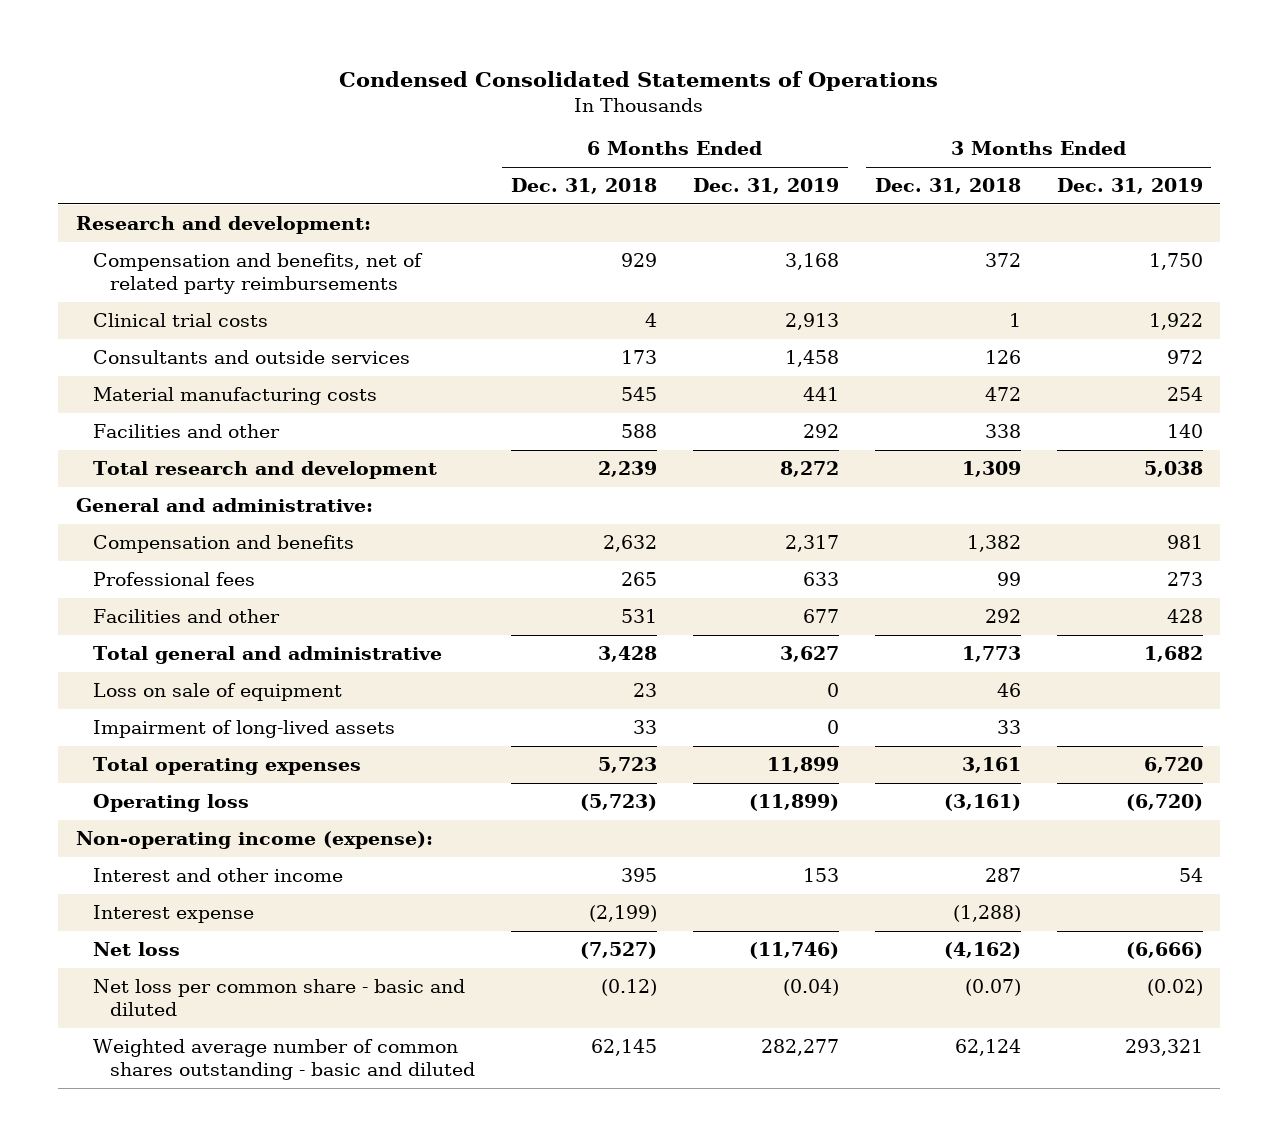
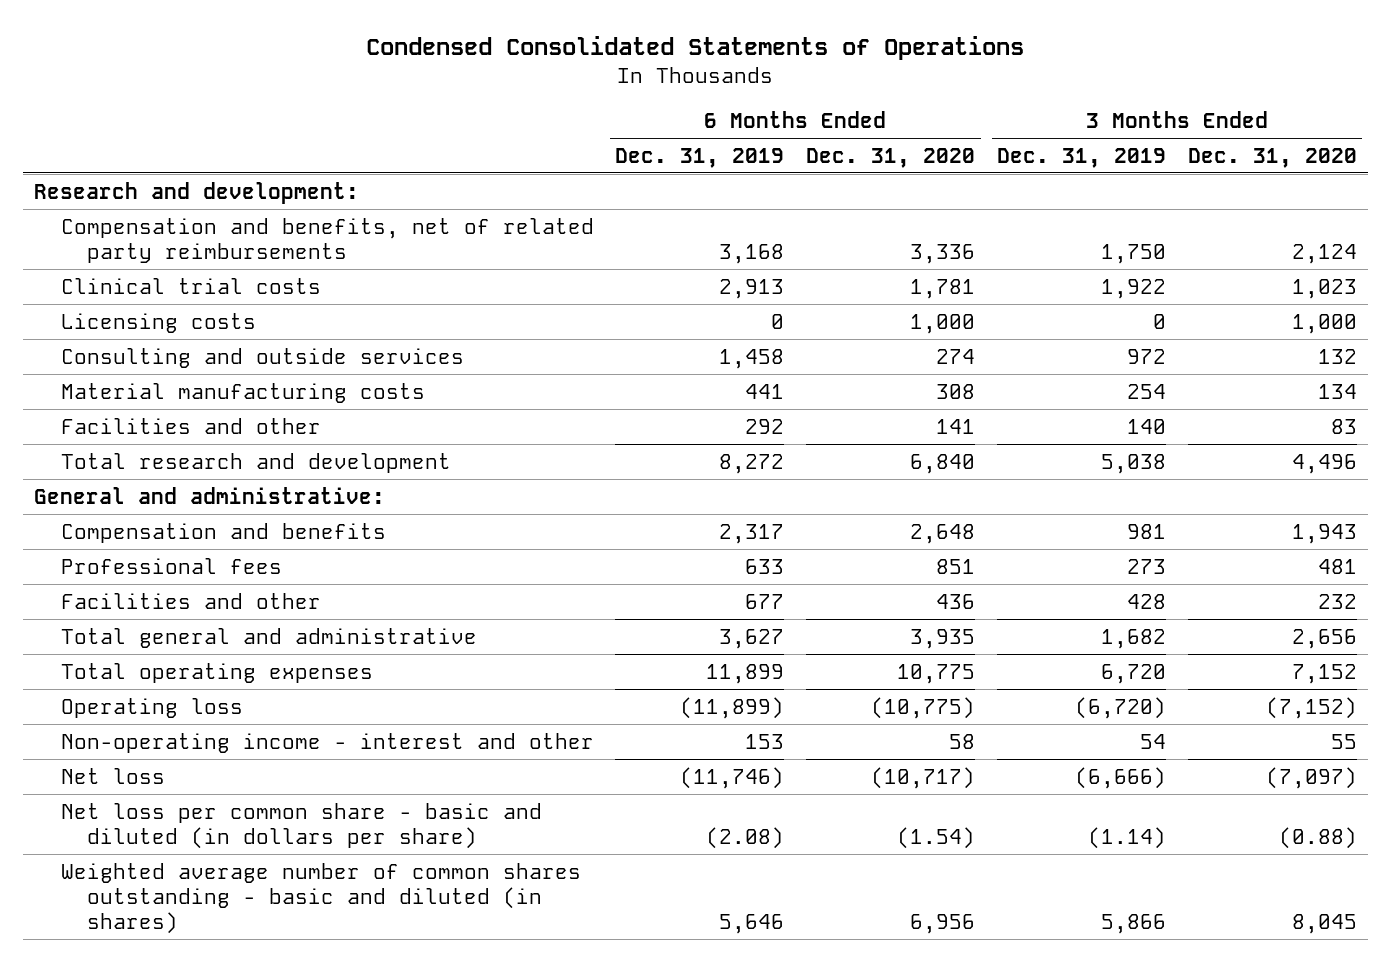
[511,178,658,195] Dec. 31, 2018 -> none
[874,178,1021,195] Dec. 31, 2018 -> none
none -> [806,147,976,168] Dec. 31, 2020
none -> [1187,147,1357,168] Dec. 31, 2020
none -> [60,312,256,333] Licensing costs
[93,350,411,365] Consultants and outside services -> [60,347,464,368] Consulting and outside services
[93,683,343,702] Loss on sale of equipment -> none
[93,720,396,739] Impairment of long-lived assets -> none
[75,831,433,850] Non-operating income (expense): -> none
[93,905,255,924] Interest expense -> none
[93,868,344,883] Interest and other income -> [60,732,594,753] Non-operating income - interest and other
[93,979,466,1017] Net loss per common share - basic and diluted -> [60,802,542,849] Net loss per common share - basic and diluted (in dollars per share)
[783,979,840,997] (0.04) -> [706,826,785,849] (2.08)
[1146,979,1203,997] (0.02) -> [1088,826,1167,849] (1.14)
[93,1039,476,1081] Weighted average number of common shares outstanding - basic and diluted -> [60,862,581,935] Weighted average number of common shares outstanding - basic and diluted (in shares)
[761,1039,840,1057] 282,277 -> [719,914,785,935] 5,646
[1124,1039,1203,1057] 293,321 -> [1101,914,1167,935] 5,866

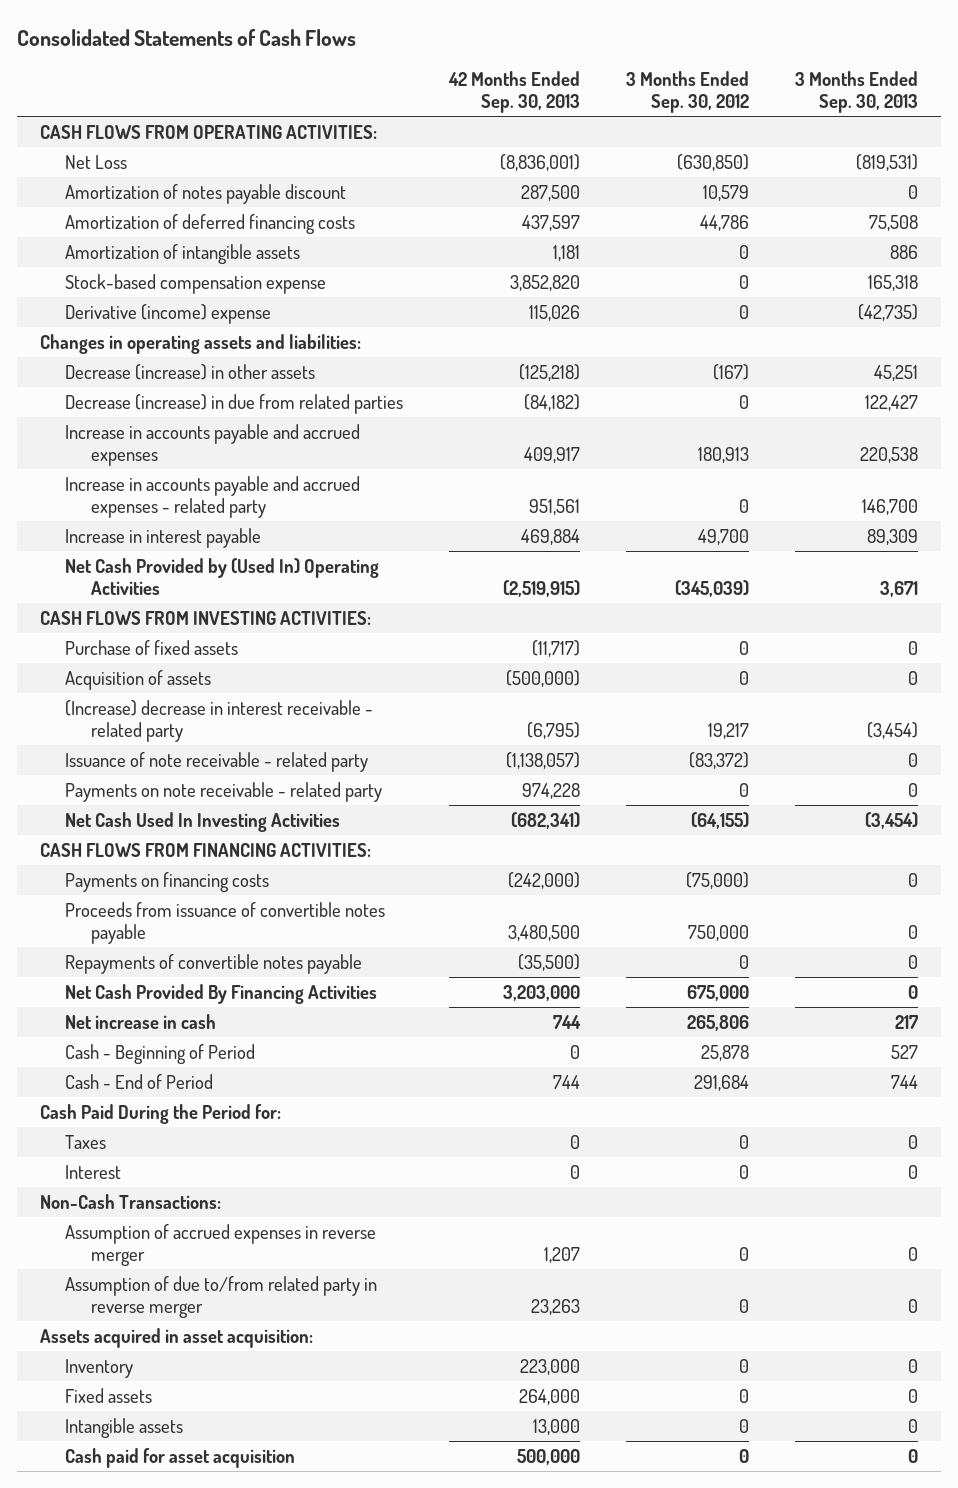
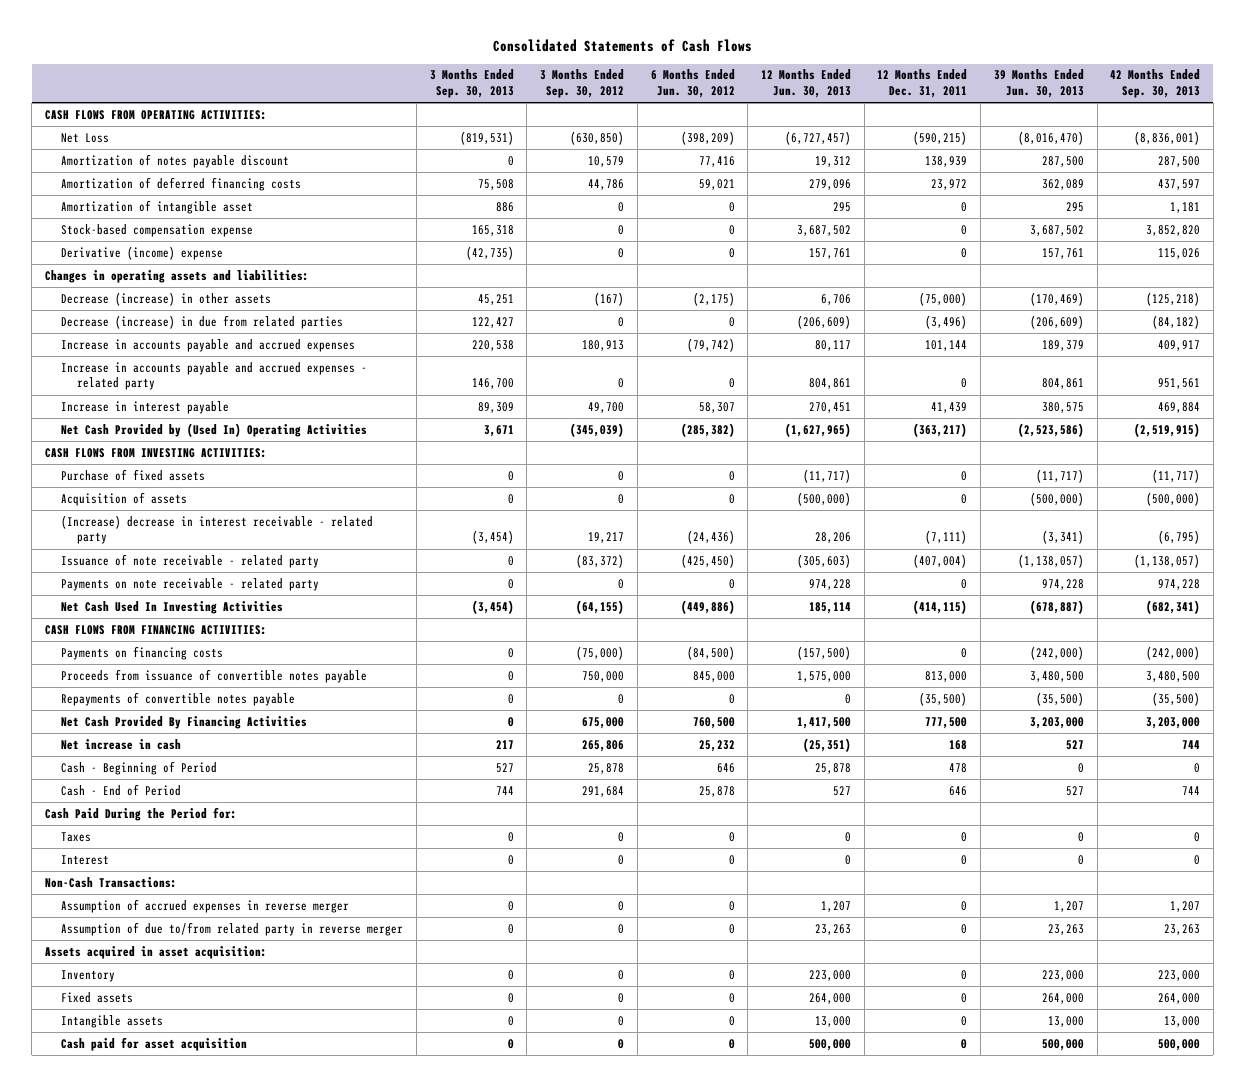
none -> [650,69,735,99] 6 Months Ended Jun. 30, 2012
none -> [761,69,852,99] 12 Months Ended Jun. 30, 2013
none -> [877,69,968,99] 12 Months Ended Dec. 31, 2011
none -> [993,69,1084,99] 39 Months Ended Jun. 30, 2013
[65,243,301,264] Amortization of intangible assets -> [61,199,254,214] Amortization of intangible asset

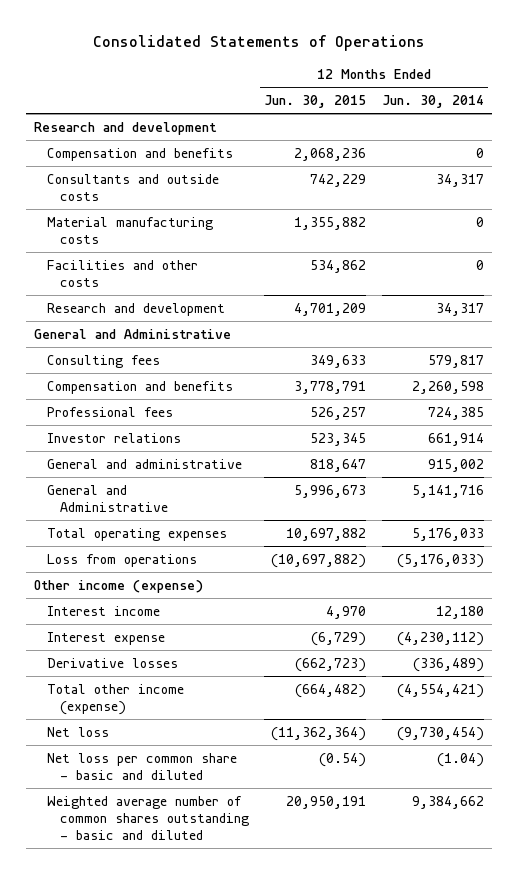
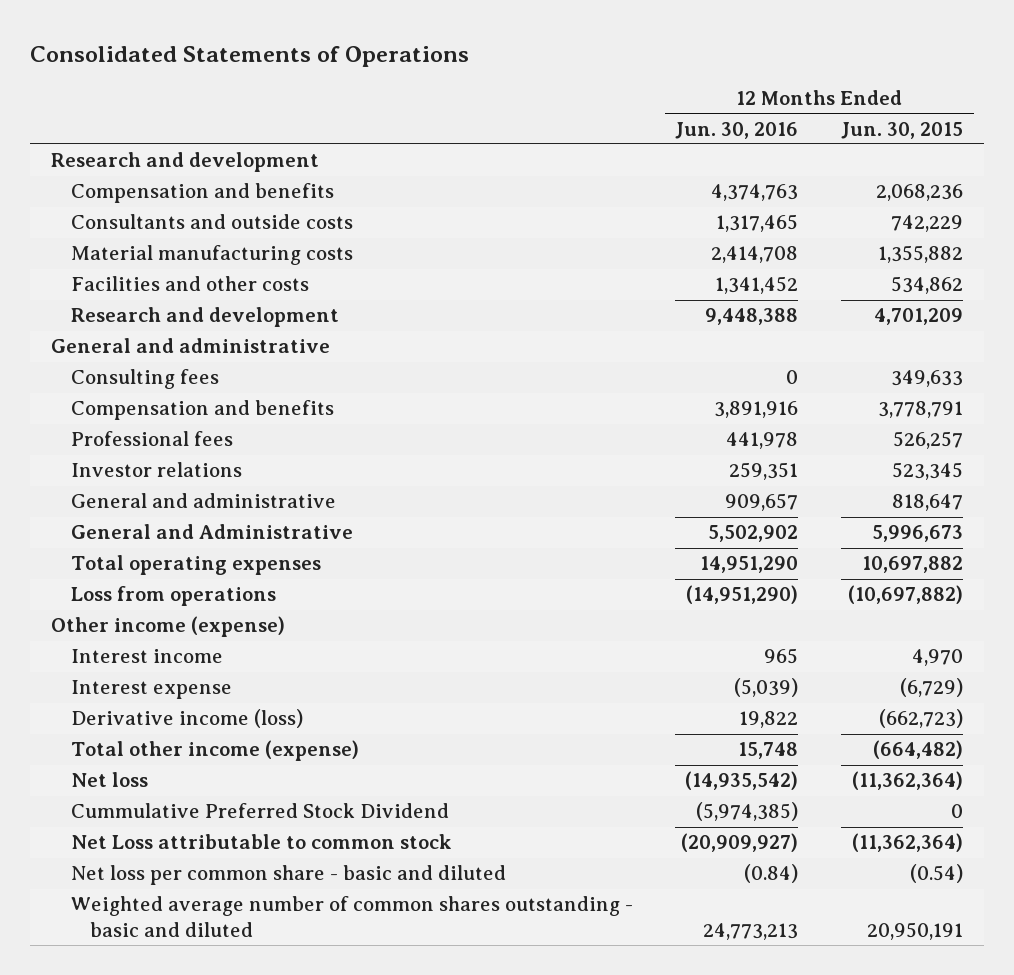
[381,94,484,108] Jun. 30, 2014 -> none
none -> [675,121,799,139] Jun. 30, 2016
[33,328,231,339] General and Administrative -> [51,338,331,354] General and administrative
[46,657,178,668] Derivative losses -> [70,709,303,729] Derivative income (loss)
none -> [70,803,449,819] Cummulative Preferred Stock Dividend
none -> [70,834,452,850] Net Loss attributable to common stock

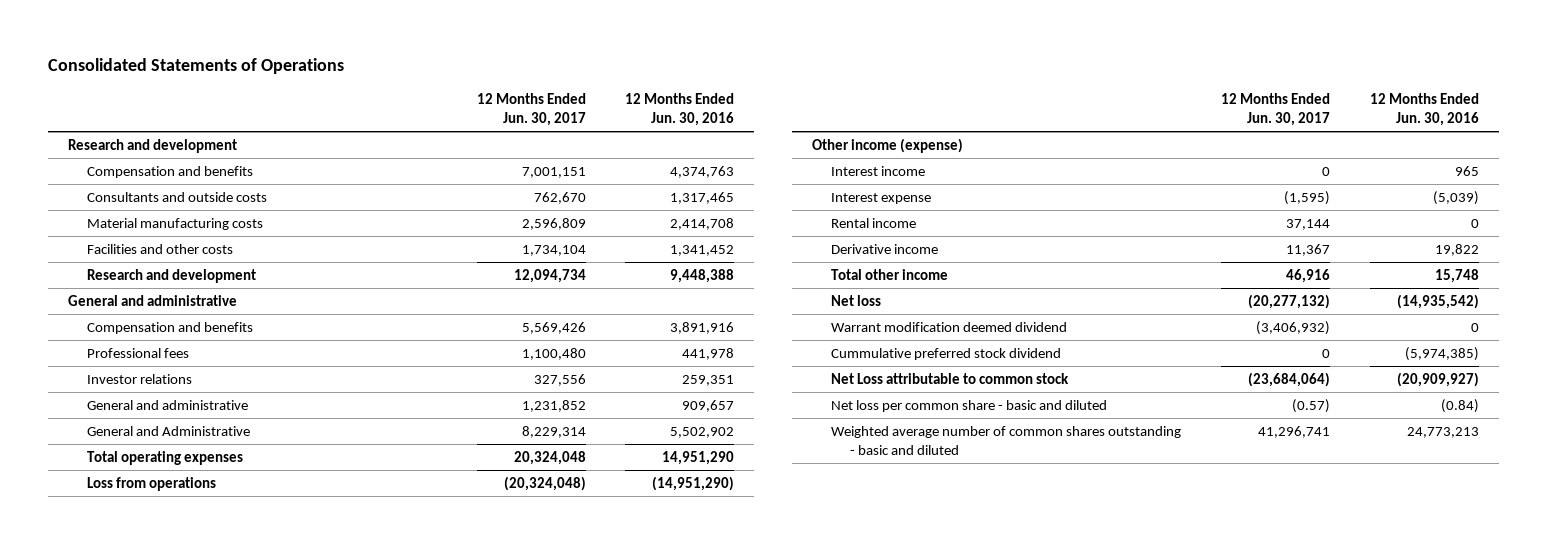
[840,121,963,139] Jun. 30, 2015 -> none
none -> [476,93,586,127] 12 Months Ended Jun. 30, 2017
[70,369,219,390] Consulting fees -> none
none -> [830,217,916,228] Rental income
[70,709,303,729] Derivative income (loss) -> [830,243,938,254] Derivative income
[70,740,359,762] Total other income (expense) -> [830,268,948,280] Total other income
none -> [830,321,1067,332] Warrant modification deemed dividend
[70,803,449,819] Cummulative Preferred Stock Dividend -> [830,347,1061,360] Cummulative preferred stock dividend

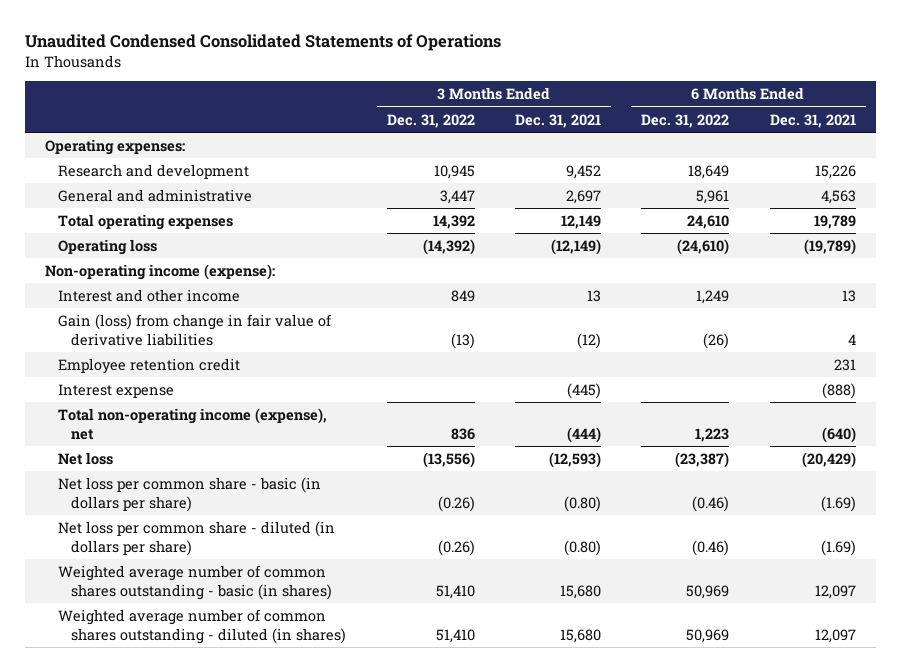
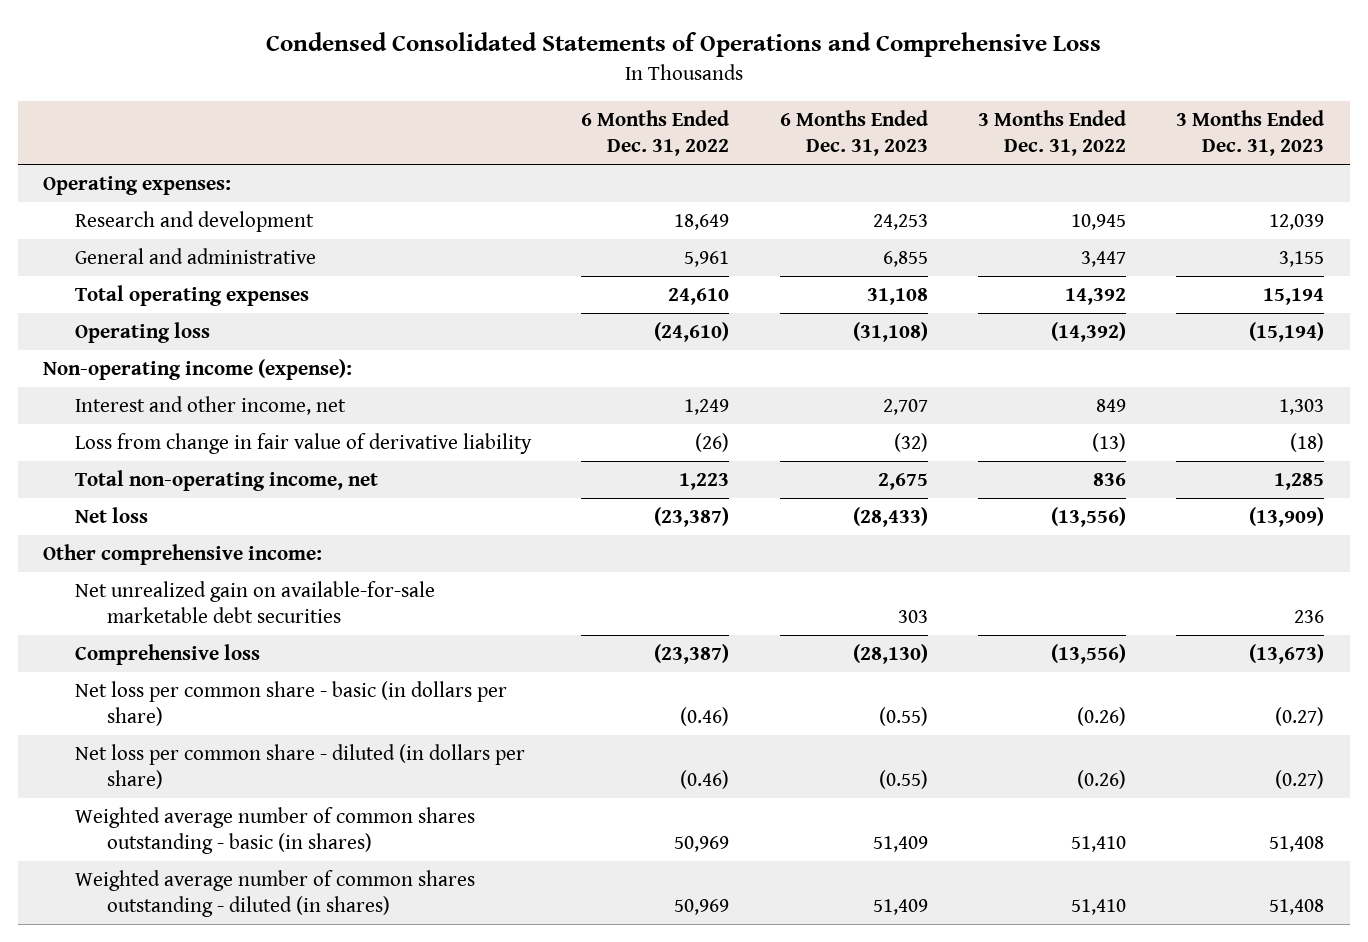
[24,34,501,52] Unaudited Condensed Consolidated Statements of Operations -> [265,32,1101,58] Condensed Consolidated Statements of Operations and Comprehensive Loss
[514,113,601,128] Dec. 31, 2021 -> none
[769,113,856,128] Dec. 31, 2021 -> none
none -> [779,110,928,157] 6 Months Ended Dec. 31, 2023
none -> [1176,110,1325,157] 3 Months Ended Dec. 31, 2023
[58,357,241,374] Employee retention credit -> none
[58,383,175,398] Interest expense -> none
[58,288,241,302] Interest and other income -> [75,396,347,416] Interest and other income, net
[58,313,333,346] Gain (loss) from change in fair value of derivative liabilities -> [75,433,533,455] Loss from change in fair value of derivative liability
[58,407,328,440] Total non-operating income (expense), net -> [75,470,379,492] Total non-operating income, net
none -> [43,544,323,566] Other comprehensive income:
none -> [75,581,436,624] Net unrealized gain on available-for-sale marketable debt securities
none -> [75,644,261,666] Comprehensive loss

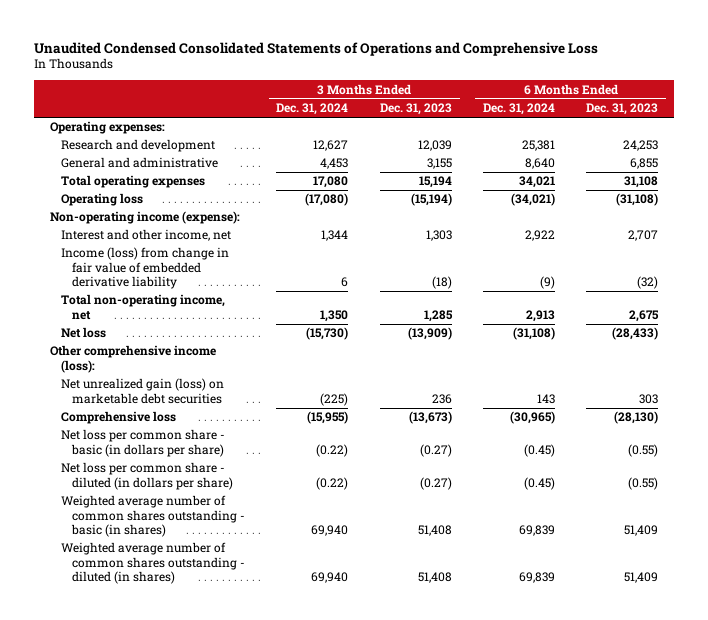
[265,32,1101,58] Condensed Consolidated Statements of Operations and Comprehensive Loss -> [34,41,599,56] Unaudited Condensed Consolidated Statements of Operations and Comprehensive Loss
[581,110,730,157] 6 Months Ended Dec. 31, 2022 -> none
[978,110,1127,157] 3 Months Ended Dec. 31, 2022 -> none
none -> [276,103,349,116] Dec. 31, 2024
none -> [482,103,555,116] Dec. 31, 2024
[75,433,533,455] Loss from change in fair value of derivative liability -> [60,247,229,290] Income (loss) from change in fair value of embedded derivative liability
[43,544,323,566] Other comprehensive income: -> [49,345,216,373] Other comprehensive income (loss):
[75,581,436,624] Net unrealized gain on available-for-sale marketable debt securities -> [60,378,224,404] Net unrealized gain (loss) on marketable debt securities

